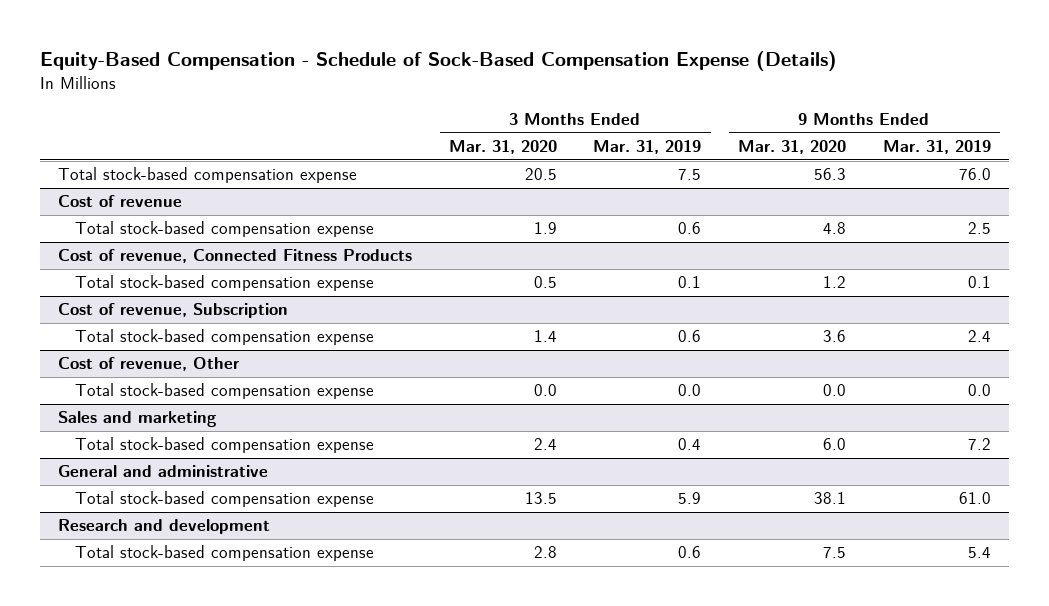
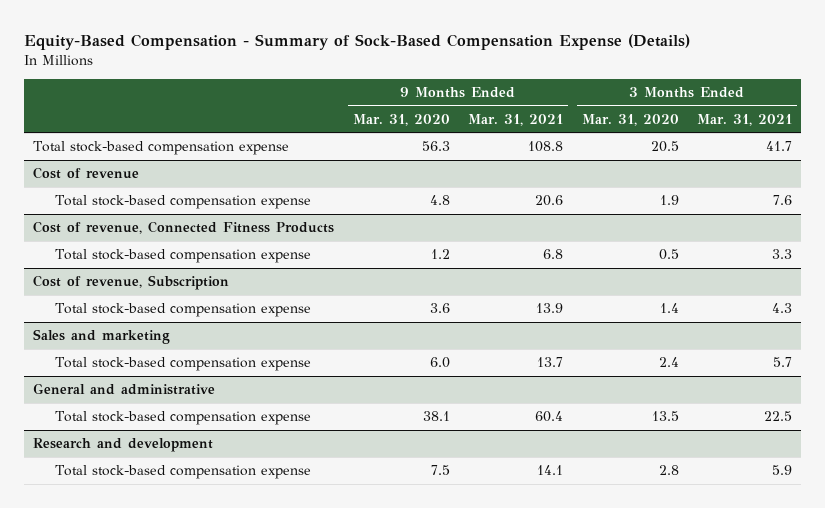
[40,51,838,72] Equity-Based Compensation - Schedule of Sock-Based Compensation Expense (Details) -> [23,33,690,50] Equity-Based Compensation - Summary of Sock-Based Compensation Expense (Details)
[593,140,702,155] Mar. 31, 2019 -> none
[882,140,991,155] Mar. 31, 2019 -> none
none -> [468,113,564,126] Mar. 31, 2021
none -> [697,113,793,126] Mar. 31, 2021
[58,357,241,372] Cost of revenue, Other -> none
[74,383,374,400] Total stock-based compensation expense -> none

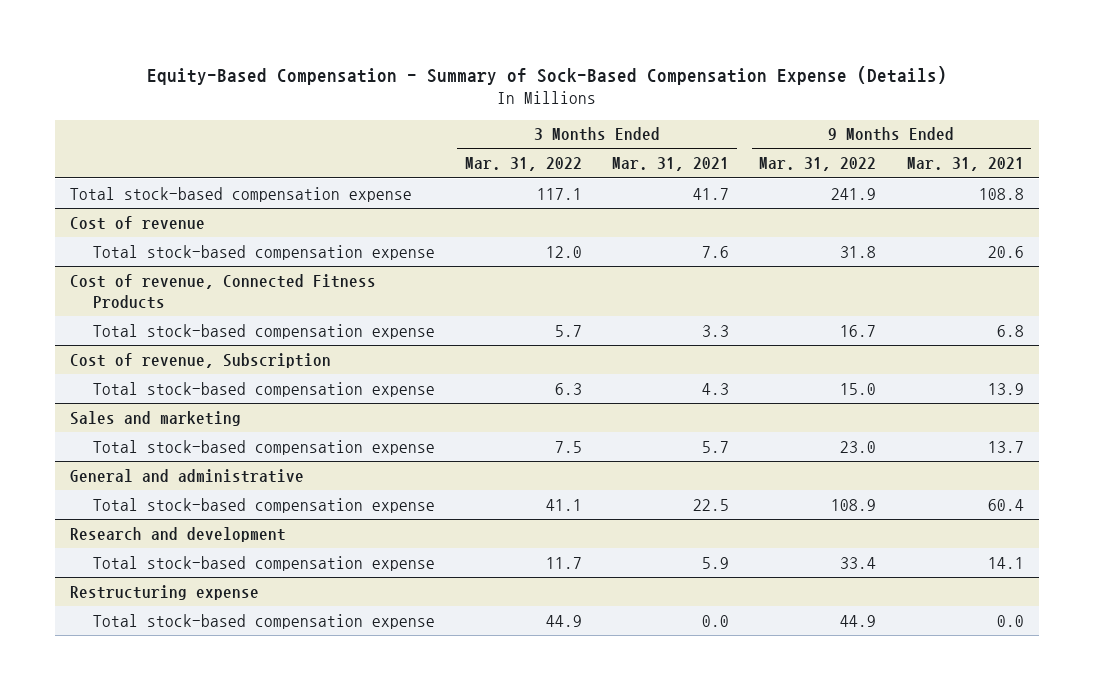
[352,113,450,126] Mar. 31, 2020 -> none
[581,113,679,126] Mar. 31, 2020 -> none
none -> [464,157,582,172] Mar. 31, 2022
none -> [759,157,877,172] Mar. 31, 2022
none -> [70,584,260,600] Restructuring expense
none -> [92,613,435,629] Total stock-based compensation expense

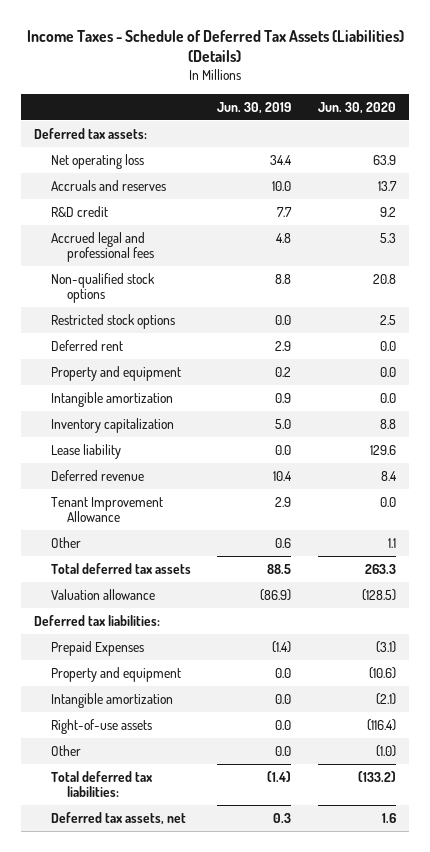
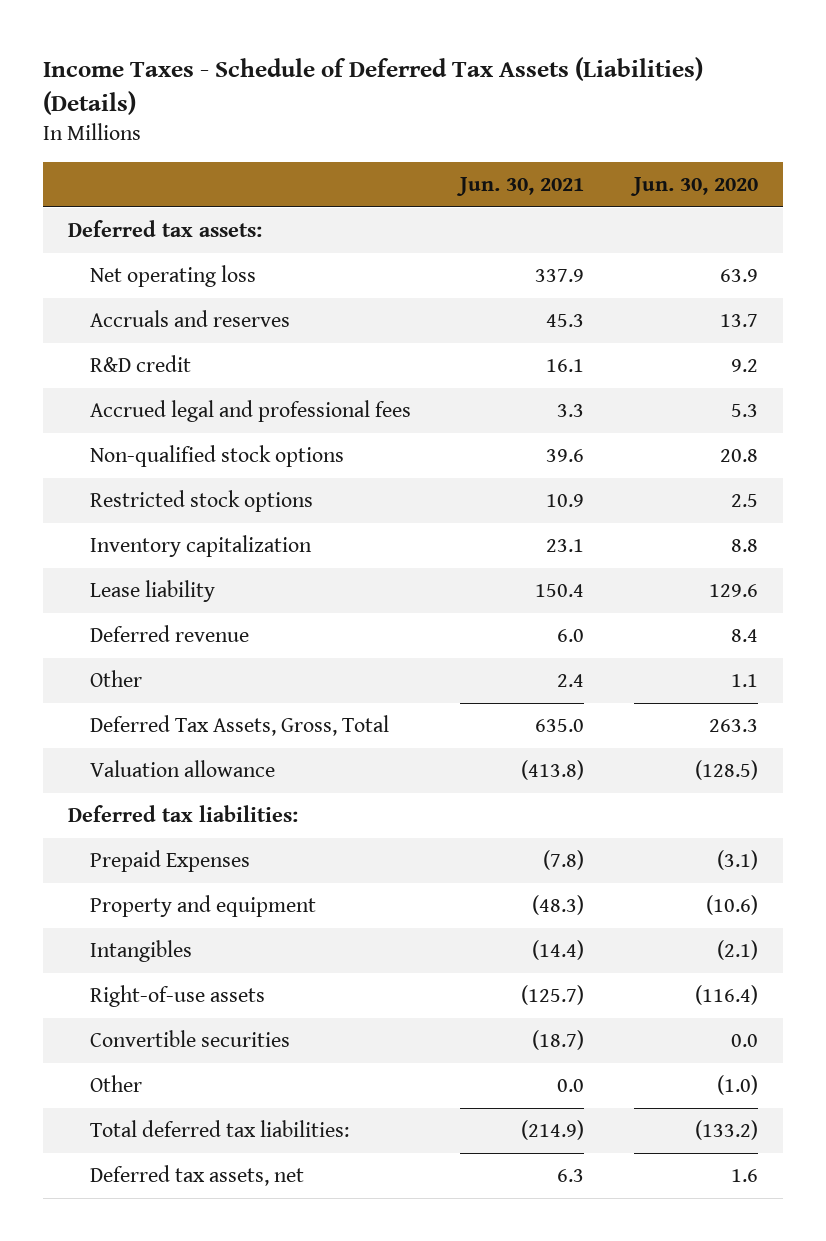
[217,101,292,114] Jun. 30, 2019 -> none
none -> [456,177,585,197] Jun. 30, 2021
[50,339,123,351] Deferred rent -> none
[50,365,181,381] Property and equipment -> none
[50,391,173,407] Intangible amortization -> none
[50,496,163,523] Tenant Improvement Allowance -> none
[50,562,191,574] Total deferred tax assets -> [89,715,389,737] Deferred Tax Assets, Gross, Total
[50,692,173,708] Intangible amortization -> [89,940,192,963] Intangibles
none -> [89,1030,290,1048] Convertible securities

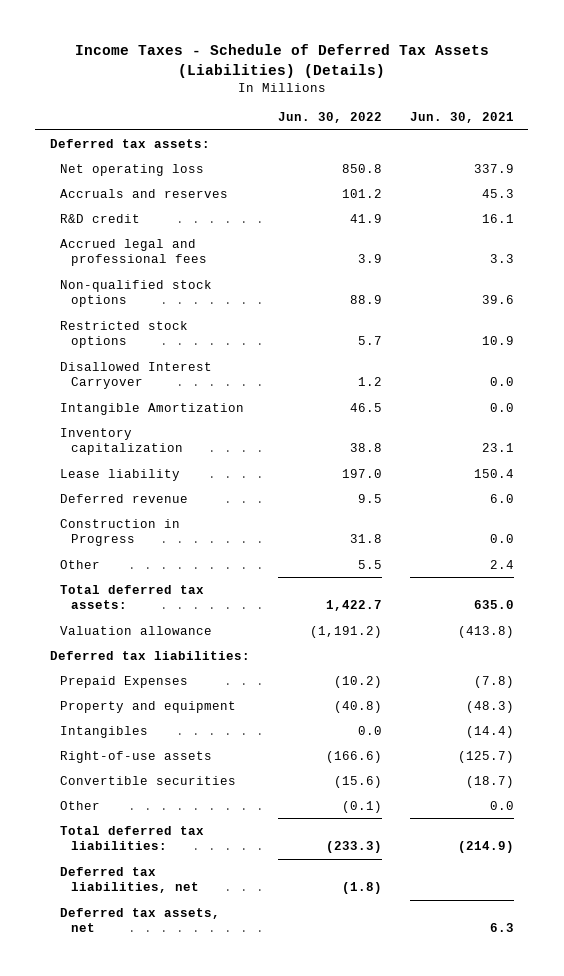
[629,177,758,197] Jun. 30, 2020 -> none
none -> [277,112,382,124] Jun. 30, 2022
none -> [60,361,213,390] Disallowed Interest Carryover
none -> [60,402,245,415] Intangible Amortization
none -> [60,518,181,547] Construction in Progress
[89,715,389,737] Deferred Tax Assets, Gross, Total -> [60,584,205,610] Total deferred tax assets:
none -> [60,866,200,894] Deferred tax liabilities, net

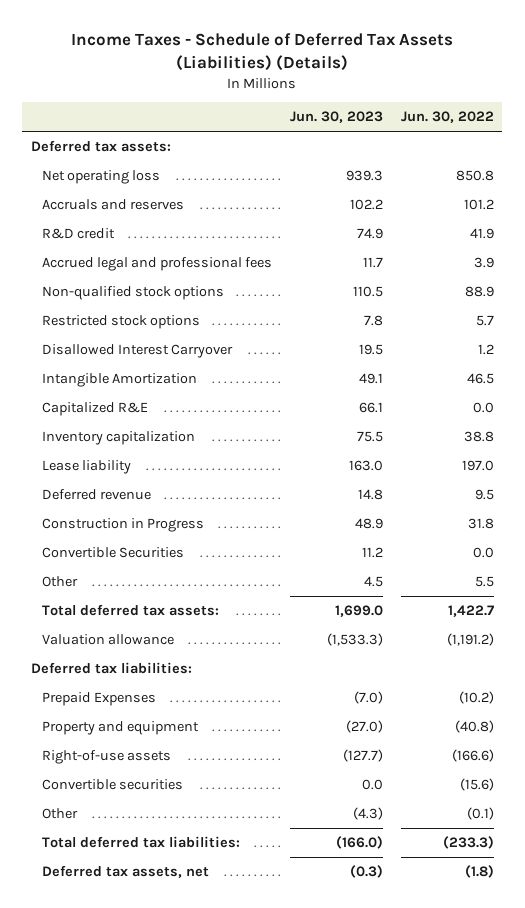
[410,112,515,124] Jun. 30, 2021 -> none
none -> [289,111,383,124] Jun. 30, 2023
none -> [42,402,149,417] Capitalized R&E
none -> [42,547,185,559] Convertible Securities
[60,725,149,738] Intangibles -> none
[60,907,221,933] Deferred tax assets, net -> none
[60,866,200,894] Deferred tax liabilities, net -> [42,865,210,879] Deferred tax assets, net

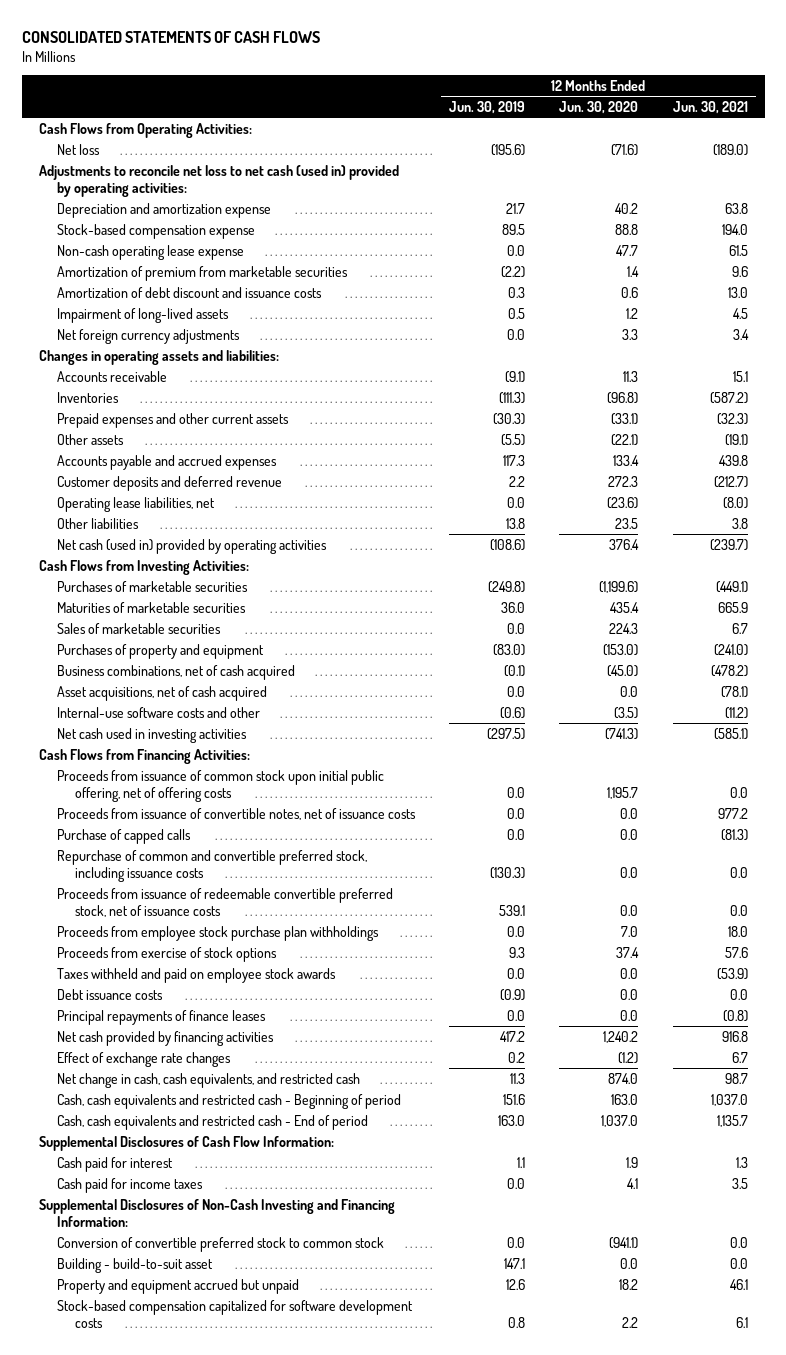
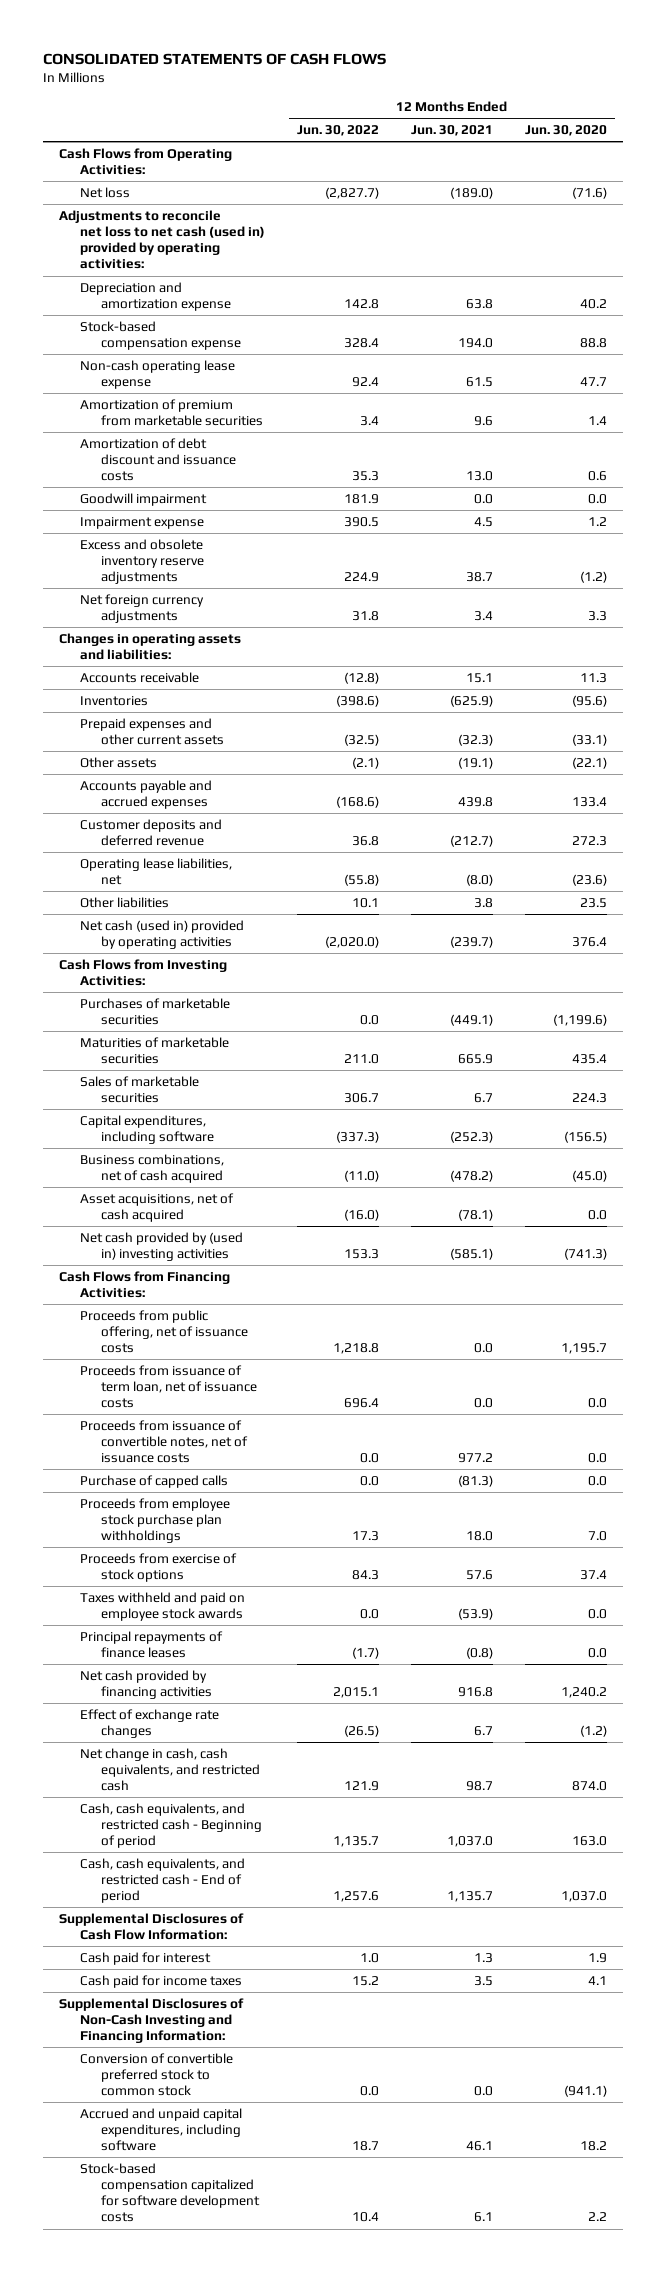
[449,100,526,114] Jun. 30, 2019 -> none
none -> [296,124,379,136] Jun. 30, 2022
none -> [80,492,208,506] Goodwill impairment
[57,307,230,323] Impairment of long-lived assets -> [80,516,205,529] Impairment expense
none -> [80,538,204,585] Excess and obsolete inventory reserve adjustments
[607,391,639,404] (96.8) -> [571,694,607,707] (95.6)
[709,391,748,404] (587.2) -> [449,694,493,707] (625.9)
[57,643,265,659] Purchases of property and equipment -> none
none -> [80,1114,214,1144] Capital expenditures, including software
[57,706,261,718] Internal-use software costs and other -> none
[57,727,248,743] Net cash used in investing activities -> [80,1231,244,1261] Net cash provided by (used in) investing activities
[57,769,385,802] Proceeds from issuance of common stock upon initial public offering, net of offering costs -> [80,1309,248,1354] Proceeds from public offering, net of issuance costs
none -> [80,1364,257,1409] Proceeds from issuance of term loan, net of issuance costs
[57,849,368,882] Repurchase of common and convertible preferred stock, including issuance costs -> none
[57,887,394,917] Proceeds from issuance of redeemable convertible preferred stock, net of issuance costs -> none
[57,988,164,1000] Debt issuance costs -> none
[57,1093,402,1109] Cash, cash equivalents and restricted cash - Beginning of period -> [80,1802,262,1849] Cash, cash equivalents, and restricted cash - Beginning of period
[57,1114,369,1130] Cash, cash equivalents and restricted cash - End of period -> [80,1857,246,1904] Cash, cash equivalents, and restricted cash - End of period
[57,1257,214,1273] Building - build-to-suit asset -> none
[57,1278,300,1294] Property and equipment accrued but unpaid -> [80,2107,243,2152] Accrued and unpaid capital expenditures, including software

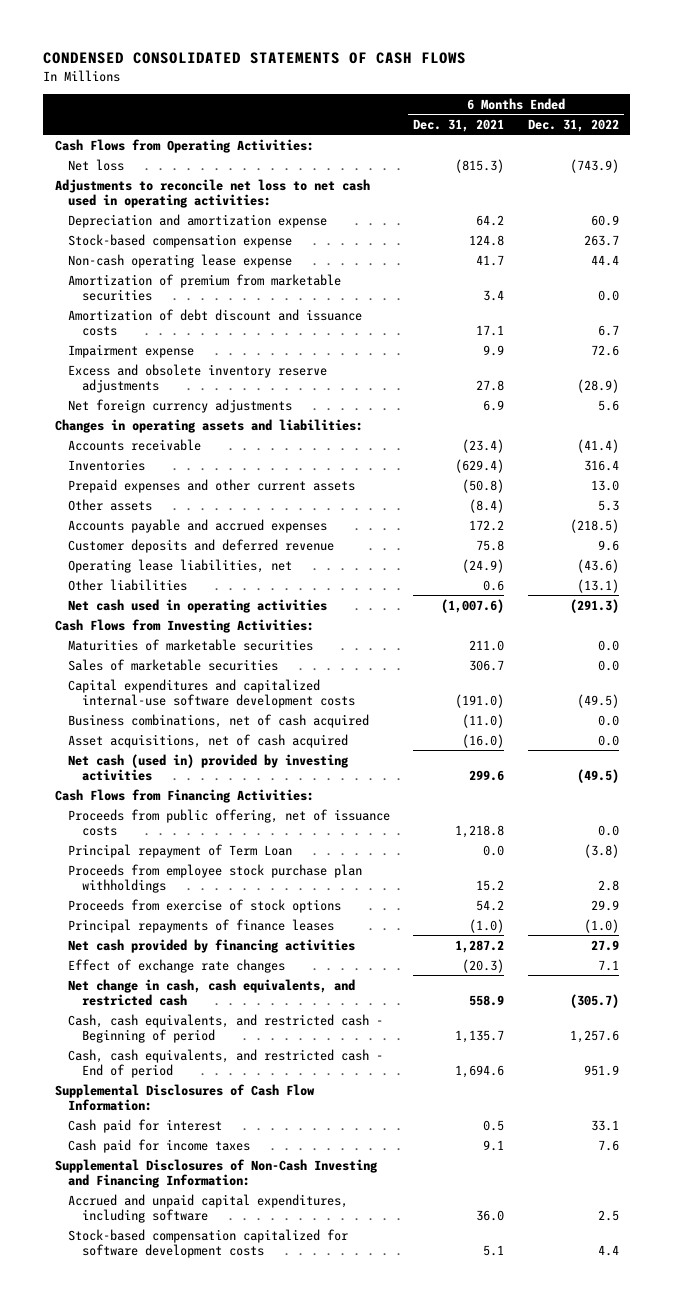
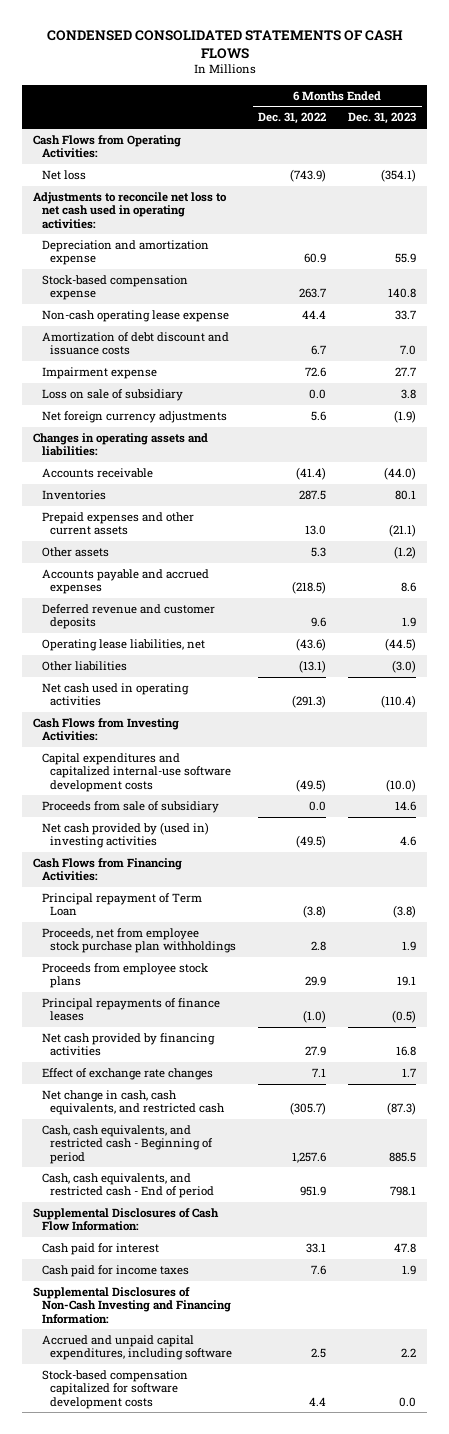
[413,118,505,132] Dec. 31, 2021 -> none
none -> [348,112,417,125] Dec. 31, 2023
[68,273,342,301] Amortization of premium from marketable securities -> none
[68,363,328,393] Excess and obsolete inventory reserve adjustments -> none
none -> [41,388,183,401] Loss on sale of subsidiary
[583,459,619,471] 316.4 -> [299,489,327,500] 287.5
[68,538,335,553] Customer deposits and deferred revenue -> [41,603,215,630] Deferred revenue and customer deposits
[68,638,314,651] Maturities of marketable securities -> none
[68,658,279,671] Sales of marketable securities -> none
[68,713,370,728] Business combinations, net of cash acquired -> none
[68,733,349,748] Asset acquisitions, net of cash acquired -> none
none -> [41,800,219,813] Proceeds from sale of subsidiary
[68,753,350,781] Net cash (used in) provided by investing activities -> [41,821,209,849] Net cash provided by (used in) investing activities
[68,808,391,836] Proceeds from public offering, net of issuance costs -> none
[68,863,363,893] Proceeds from employee stock purchase plan withholdings -> [41,927,237,954] Proceeds, net from employee stock purchase plan withholdings
[68,898,342,913] Proceeds from exercise of stock options -> [41,962,208,989] Proceeds from employee stock plans

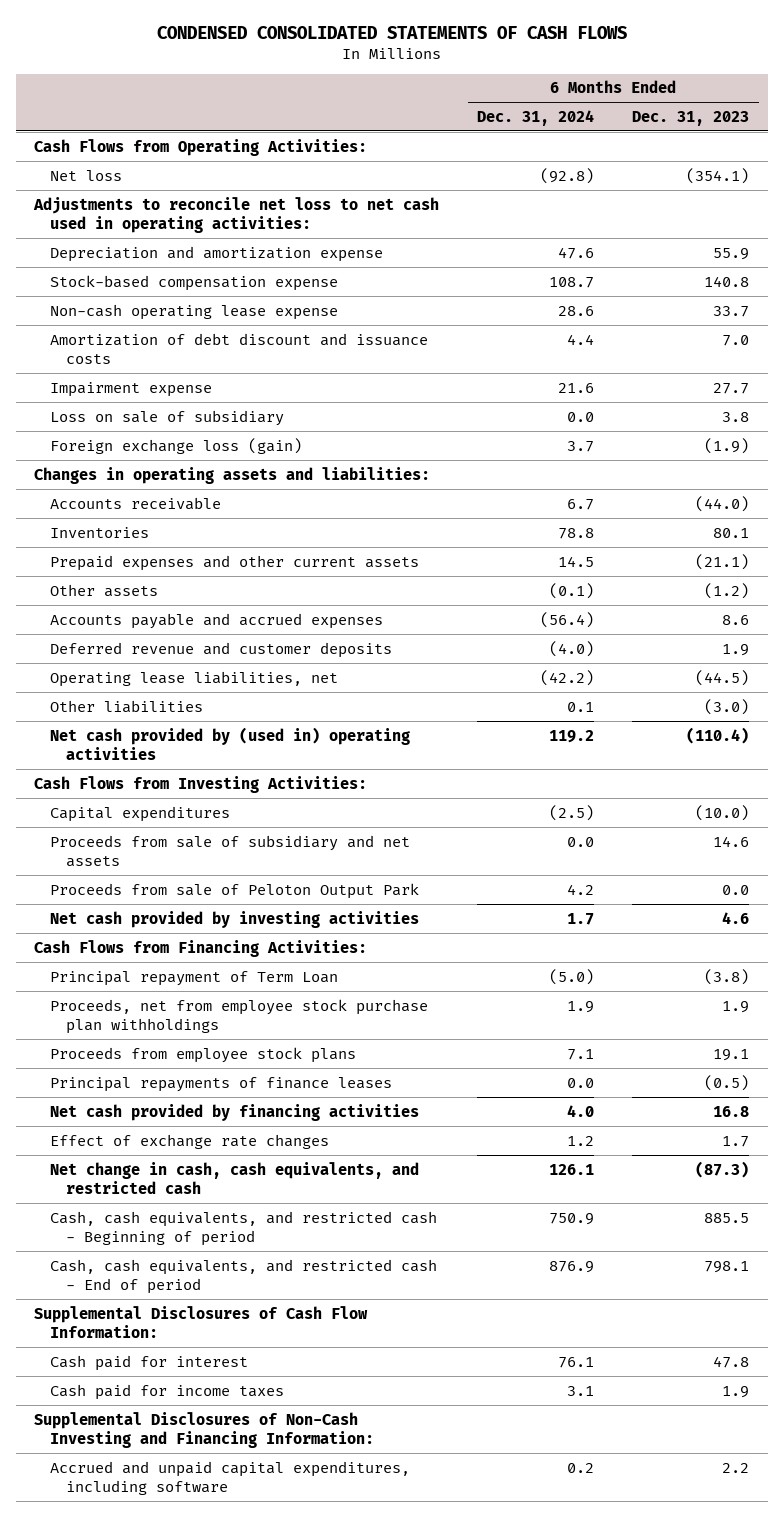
[258,112,327,125] Dec. 31, 2022 -> none
none -> [477,109,595,126] Dec. 31, 2024
[41,410,227,423] Net foreign currency adjustments -> [50,437,303,454] Foreign exchange loss (gain)
[41,682,189,707] Net cash used in operating activities -> [50,726,411,760] Net cash provided by (used in) operating activities
[41,752,232,792] Capital expenditures and capitalized internal-use software development costs -> [50,805,231,822] Capital expenditures
[41,800,219,813] Proceeds from sale of subsidiary -> [50,834,411,867] Proceeds from sale of subsidiary and net assets
none -> [50,882,420,899] Proceeds from sale of Peloton Output Park
[41,821,209,849] Net cash provided by (used in) investing activities -> [50,910,420,928] Net cash provided by investing activities
[41,1369,188,1409] Stock-based compensation capitalized for software development costs -> none

